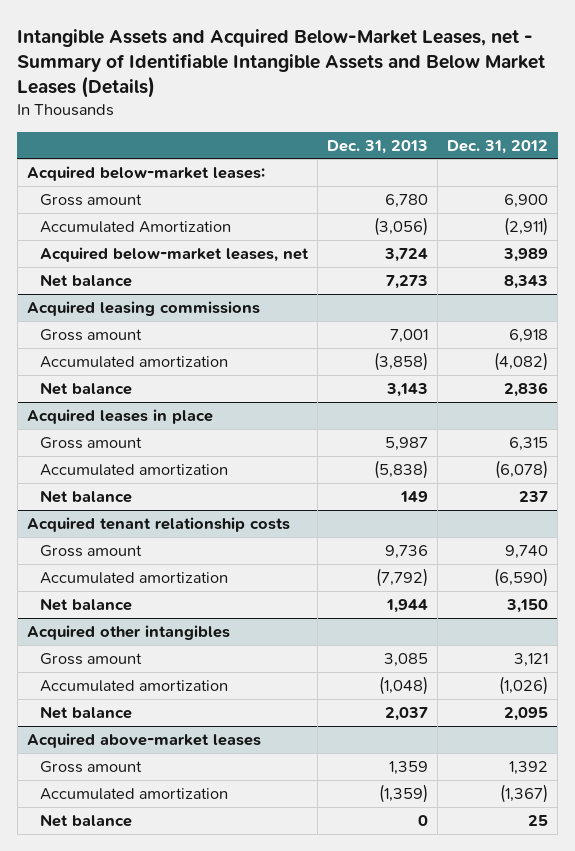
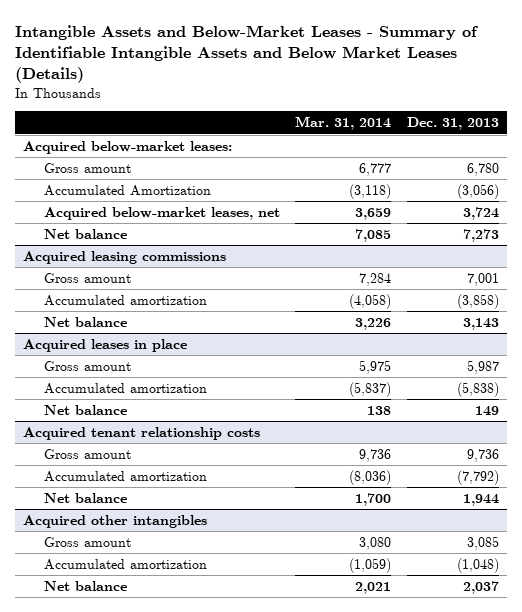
[17,28,546,99] Intangible Assets and Acquired Below-Market Leases, net - Summary of Identifiable Intangible Assets and Below Market Leases (Details) -> [15,24,479,84] Intangible Assets and Below-Market Leases - Summary of Identifiable Intangible Assets and Below Market Leases (Details)
[447,139,549,154] Dec. 31, 2012 -> none
none -> [295,116,392,131] Mar. 31, 2014
[26,732,261,748] Acquired above-market leases -> none
[40,760,143,773] Gross amount -> none
[40,787,229,800] Accumulated amortization -> none
[40,813,133,827] Net balance -> none

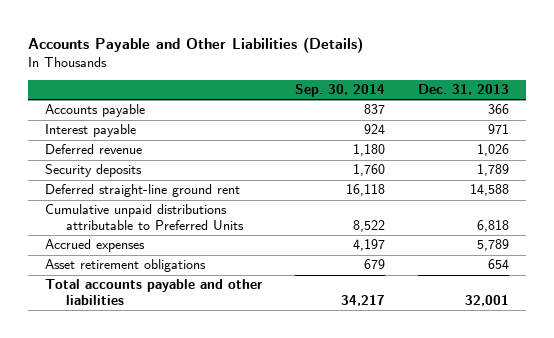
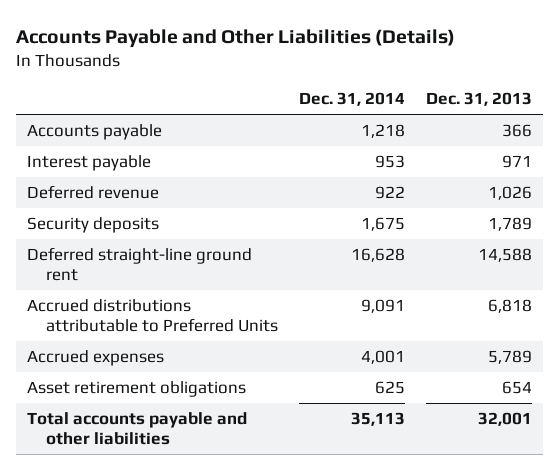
[294,84,385,98] Sep. 30, 2014 -> none
none -> [299,92,406,107] Dec. 31, 2014
[44,204,244,230] Cumulative unpaid distributions attributable to Preferred Units -> [26,299,279,333] Accrued distributions attributable to Preferred Units

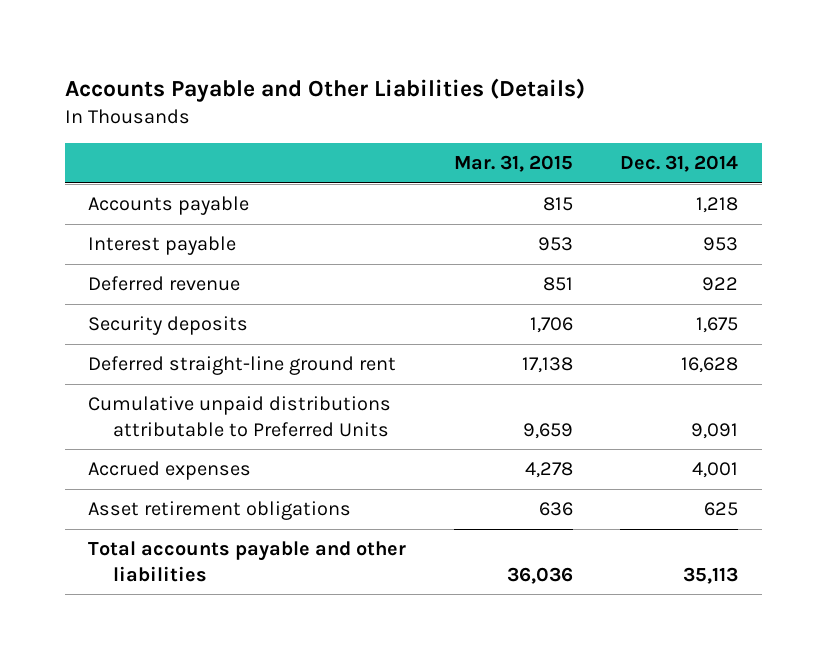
[426,92,533,107] Dec. 31, 2013 -> none
none -> [453,155,573,173] Mar. 31, 2015
[26,299,279,333] Accrued distributions attributable to Preferred Units -> [88,396,392,437] Cumulative unpaid distributions attributable to Preferred Units

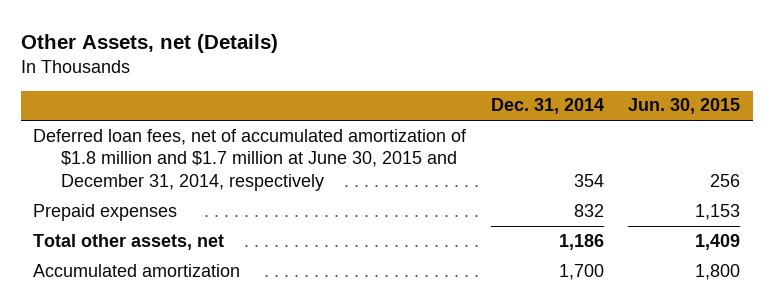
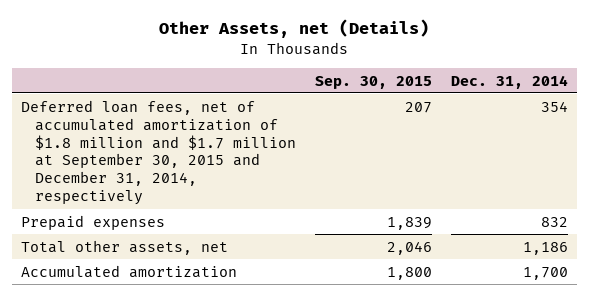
[628,98,741,115] Jun. 30, 2015 -> none
none -> [314,75,432,89] Sep. 30, 2015
[33,128,468,192] Deferred loan fees, net of accumulated amortization of $1.8 million and $1.7 million at June 30, 2015 and December 31, 2014, respectively -> [21,99,296,206] Deferred loan fees, net of accumulated amortization of $1.8 million and $1.7 million at September 30, 2015 and December 31, 2014, respectively

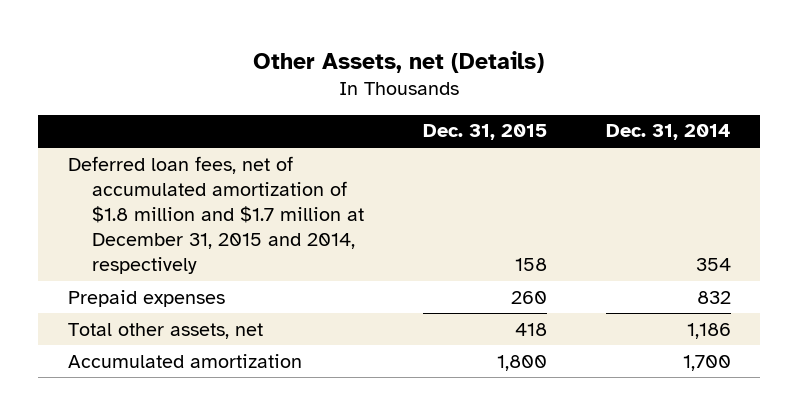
[314,75,432,89] Sep. 30, 2015 -> none
none -> [422,124,547,141] Dec. 31, 2015
[21,99,296,206] Deferred loan fees, net of accumulated amortization of $1.8 million and $1.7 million at September 30, 2015 and December 31, 2014, respectively -> [67,155,365,275] Deferred loan fees, net of accumulated amortization of $1.8 million and $1.7 million at December 31, 2015 and 2014, respectively

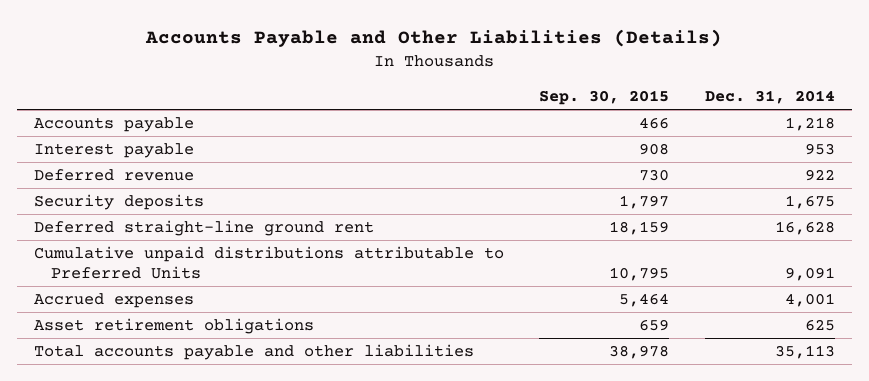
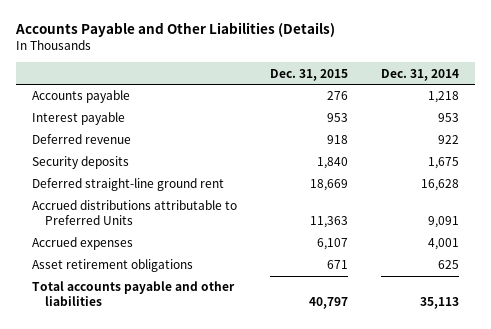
[539,90,670,106] Sep. 30, 2015 -> none
none -> [269,68,348,81] Dec. 31, 2015
[34,245,505,280] Cumulative unpaid distributions attributable to Preferred Units -> [32,200,238,226] Accrued distributions attributable to Preferred Units

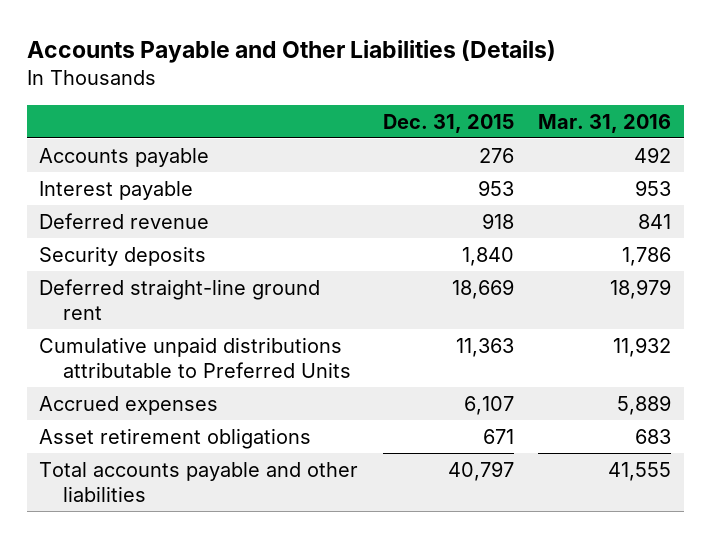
[380,68,459,81] Dec. 31, 2014 -> none
none -> [538,113,672,133] Mar. 31, 2016
[32,200,238,226] Accrued distributions attributable to Preferred Units -> [38,336,351,379] Cumulative unpaid distributions attributable to Preferred Units

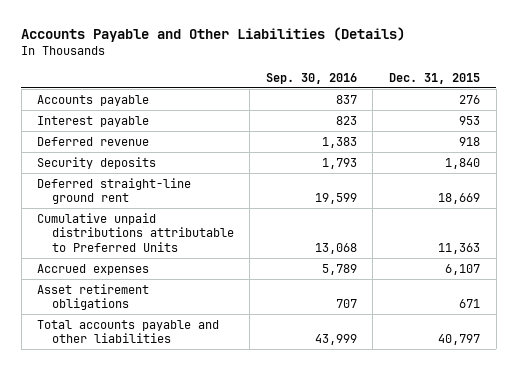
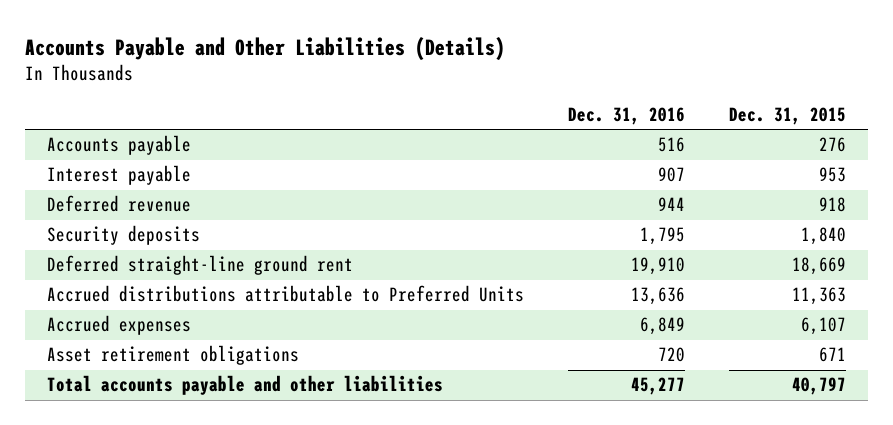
[265,72,357,84] Sep. 30, 2016 -> none
none -> [567,106,685,125] Dec. 31, 2016
[37,212,234,252] Cumulative unpaid distributions attributable to Preferred Units -> [46,285,524,303] Accrued distributions attributable to Preferred Units

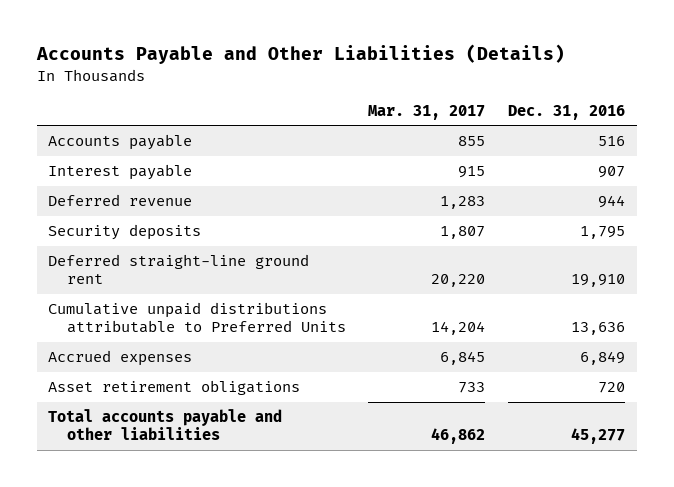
[728,106,846,125] Dec. 31, 2015 -> none
none -> [368,104,486,120] Mar. 31, 2017
[46,285,524,303] Accrued distributions attributable to Preferred Units -> [48,302,346,334] Cumulative unpaid distributions attributable to Preferred Units

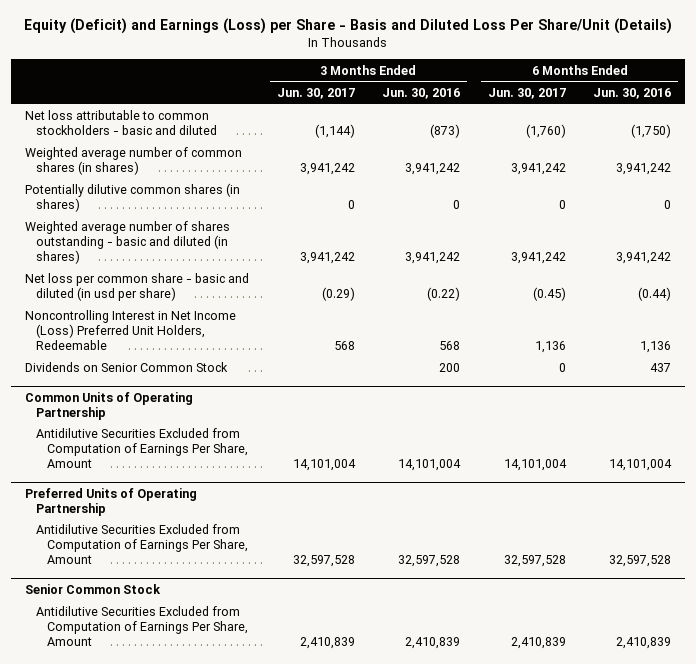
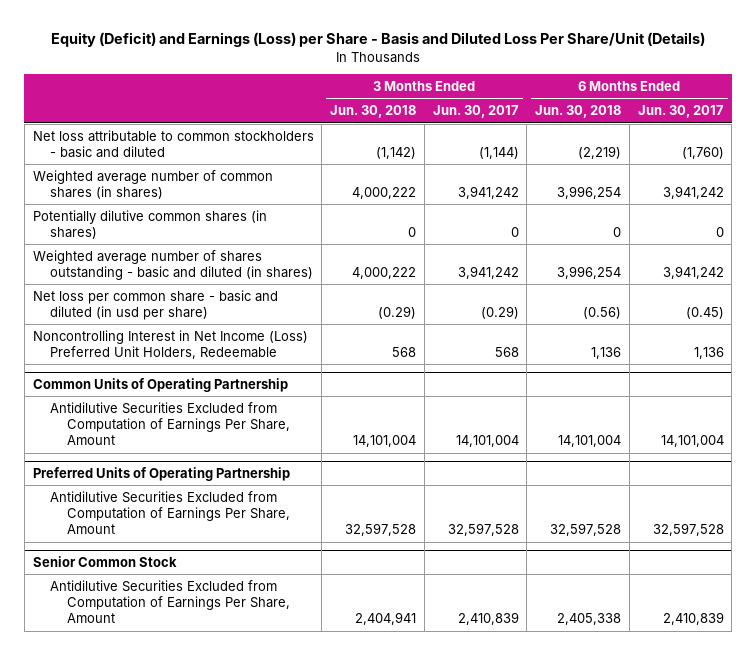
[382,87,461,99] Jun. 30, 2016 -> none
[593,87,672,99] Jun. 30, 2016 -> none
none -> [330,105,417,119] Jun. 30, 2018
none -> [535,105,622,119] Jun. 30, 2018
[24,362,228,373] Dividends on Senior Common Stock -> none

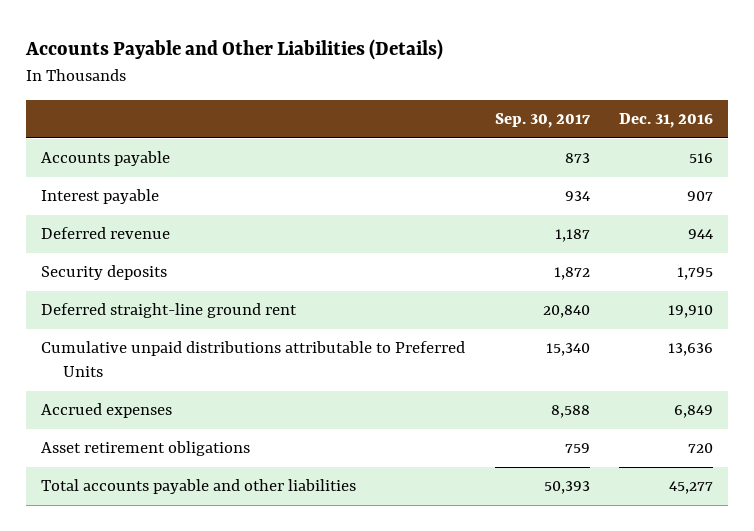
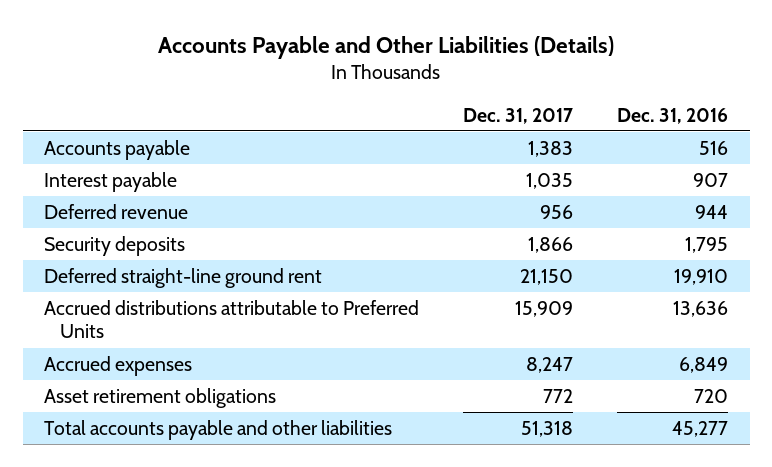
[494,113,590,129] Sep. 30, 2017 -> none
none -> [463,107,574,124] Dec. 31, 2017
[40,341,465,378] Cumulative unpaid distributions attributable to Preferred Units -> [44,300,420,339] Accrued distributions attributable to Preferred Units

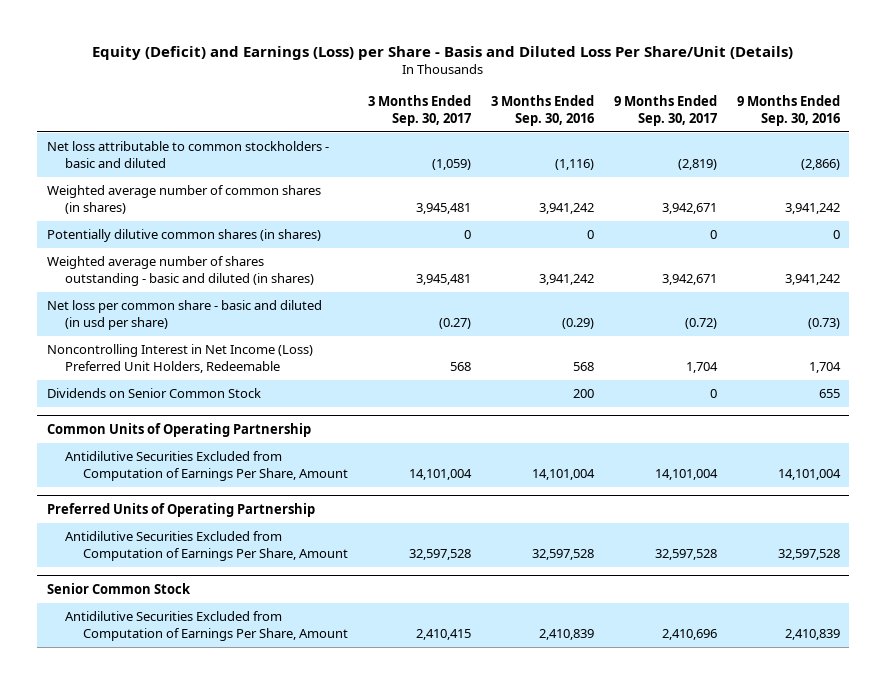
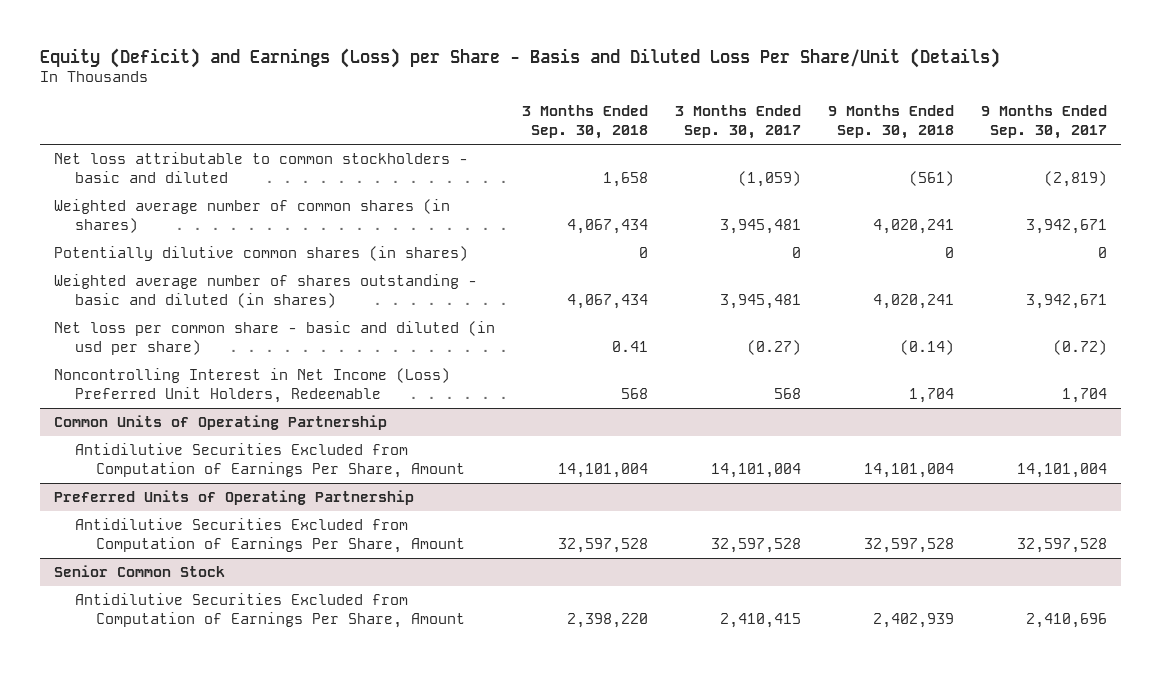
[490,94,594,126] 3 Months Ended Sep. 30, 2016 -> none
[736,94,840,126] 9 Months Ended Sep. 30, 2016 -> none
none -> [521,105,648,139] 3 Months Ended Sep. 30, 2018
none -> [827,105,954,139] 9 Months Ended Sep. 30, 2018
[46,388,261,399] Dividends on Senior Common Stock -> none

